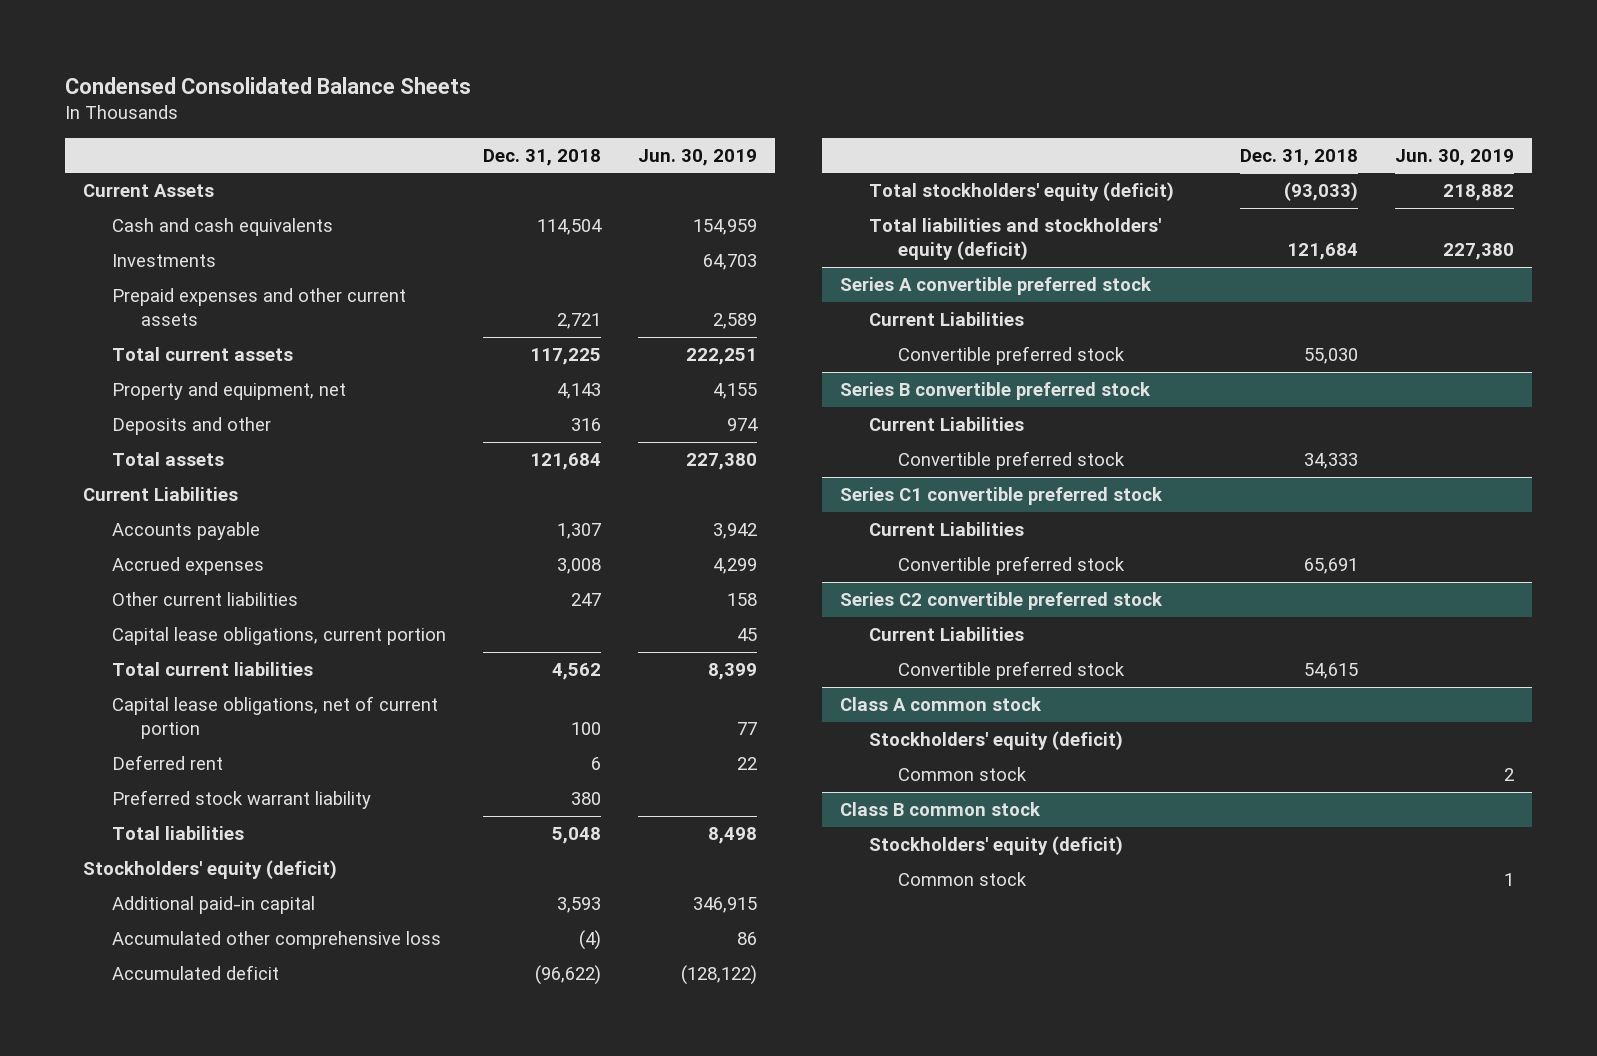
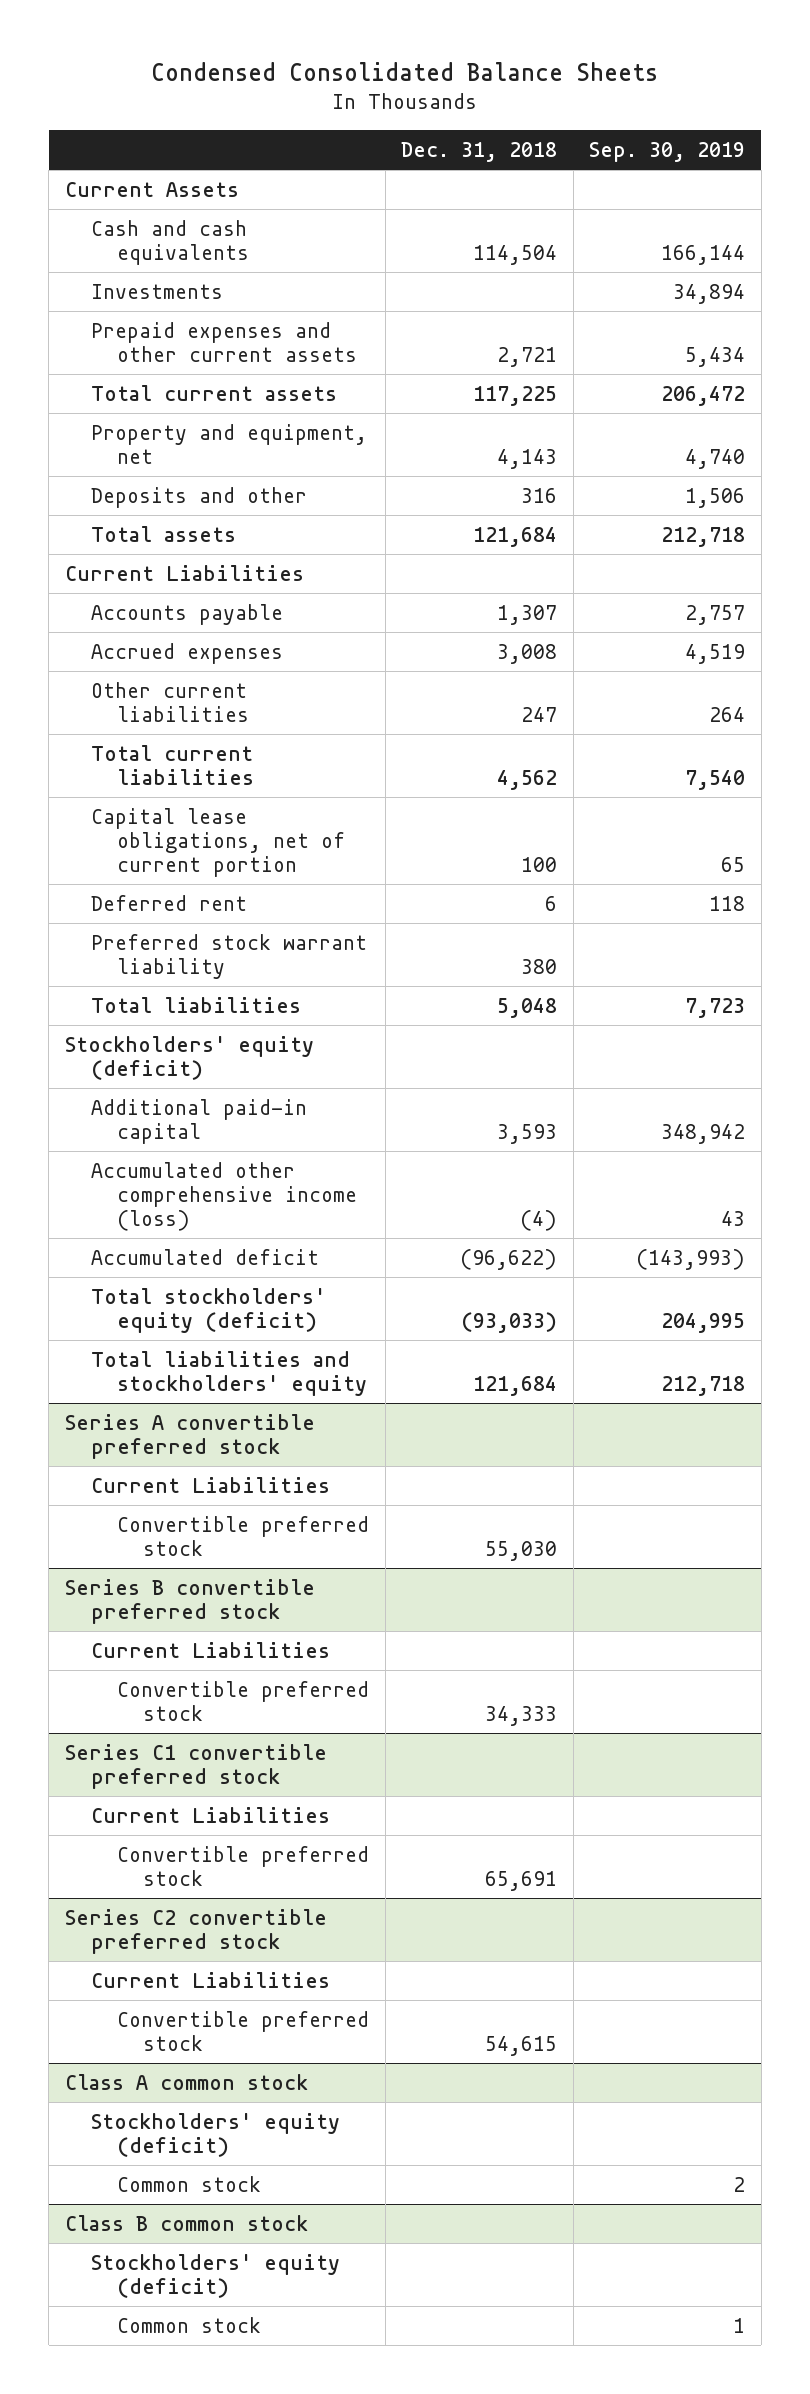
[637,148,757,166] Jun. 30, 2019 -> none
none -> [589,142,746,163] Sep. 30, 2019
[111,627,446,646] Capital lease obligations, current portion -> none
[111,931,441,950] Accumulated other comprehensive loss -> [90,1161,357,1232] Accumulated other comprehensive income (loss)
[869,218,1162,261] Total liabilities and stockholders' equity (deficit) -> [90,1350,367,1396] Total liabilities and stockholders' equity

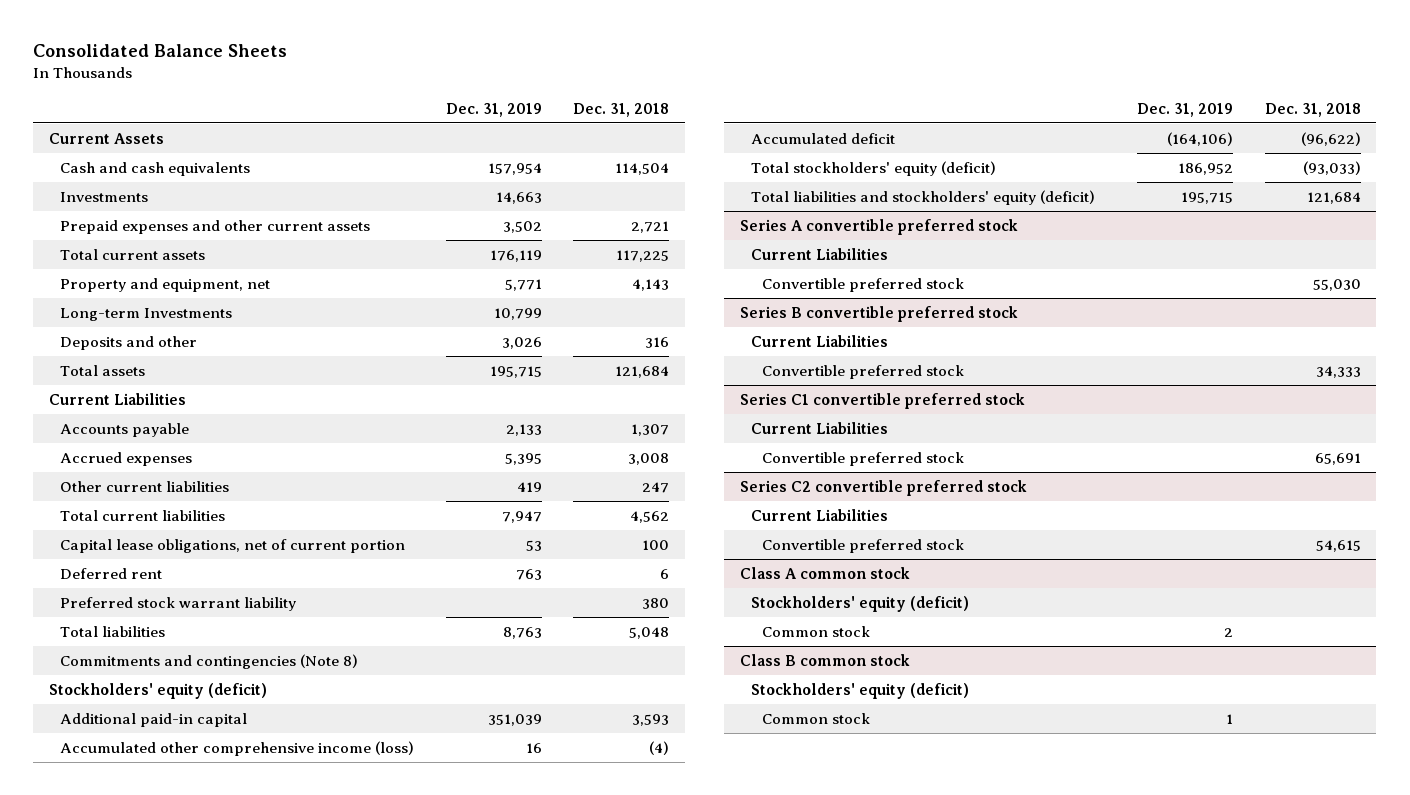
[151,62,659,82] Condensed Consolidated Balance Sheets -> [33,44,288,58] Consolidated Balance Sheets
[589,142,746,163] Sep. 30, 2019 -> none
none -> [445,102,542,117] Dec. 31, 2019
none -> [59,307,232,321] Long-term Investments
none -> [59,653,358,669] Commitments and contingencies (Note 8)
[90,1350,367,1396] Total liabilities and stockholders' equity -> [751,189,1096,205] Total liabilities and stockholders' equity (deficit)

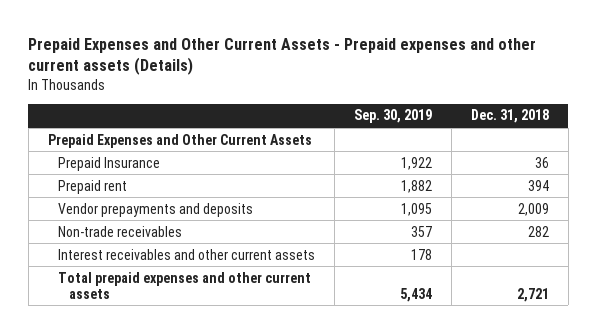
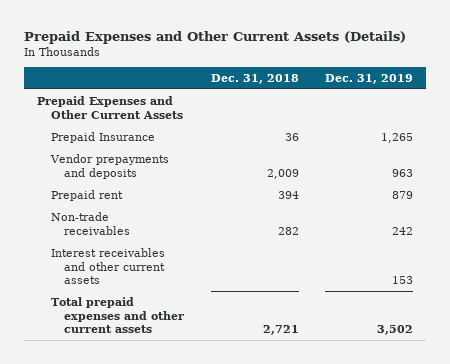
[28,37,537,76] Prepaid Expenses and Other Current Assets - Prepaid expenses and other current assets (Details) -> [23,30,406,44] Prepaid Expenses and Other Current Assets (Details)
[354,109,433,124] Sep. 30, 2019 -> none
none -> [325,73,414,84] Dec. 31, 2019
[58,179,128,194] Prepaid rent -> [50,190,123,202] Prepaid rent

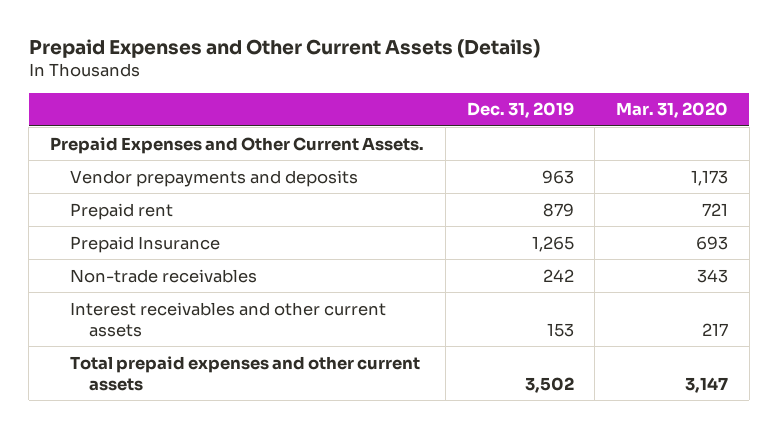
[210,73,299,84] Dec. 31, 2018 -> none
none -> [616,102,729,119] Mar. 31, 2020
[37,96,183,119] Prepaid Expenses and Other Current Assets -> [50,136,425,154] Prepaid Expenses and Other Current Assets.
[50,132,155,144] Prepaid Insurance -> [69,235,220,253] Prepaid Insurance

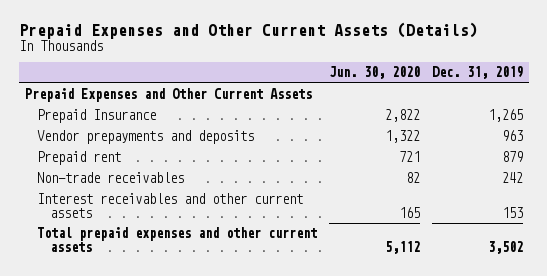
[616,102,729,119] Mar. 31, 2020 -> none
none -> [328,66,420,80] Jun. 30, 2020
[50,136,425,154] Prepaid Expenses and Other Current Assets. -> [24,88,312,103] Prepaid Expenses and Other Current Assets
[69,235,220,253] Prepaid Insurance -> [37,109,157,124] Prepaid Insurance

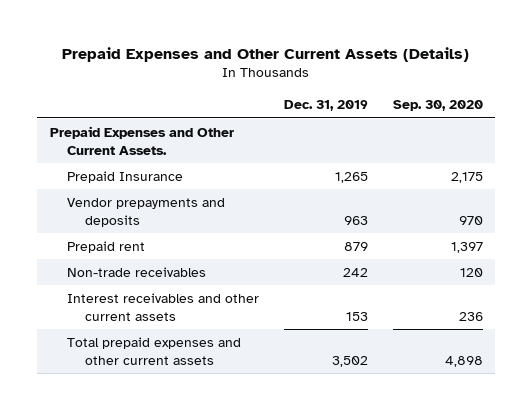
[328,66,420,80] Jun. 30, 2020 -> none
none -> [392,100,483,112] Sep. 30, 2020
[24,88,312,103] Prepaid Expenses and Other Current Assets -> [49,125,234,155] Prepaid Expenses and Other Current Assets.

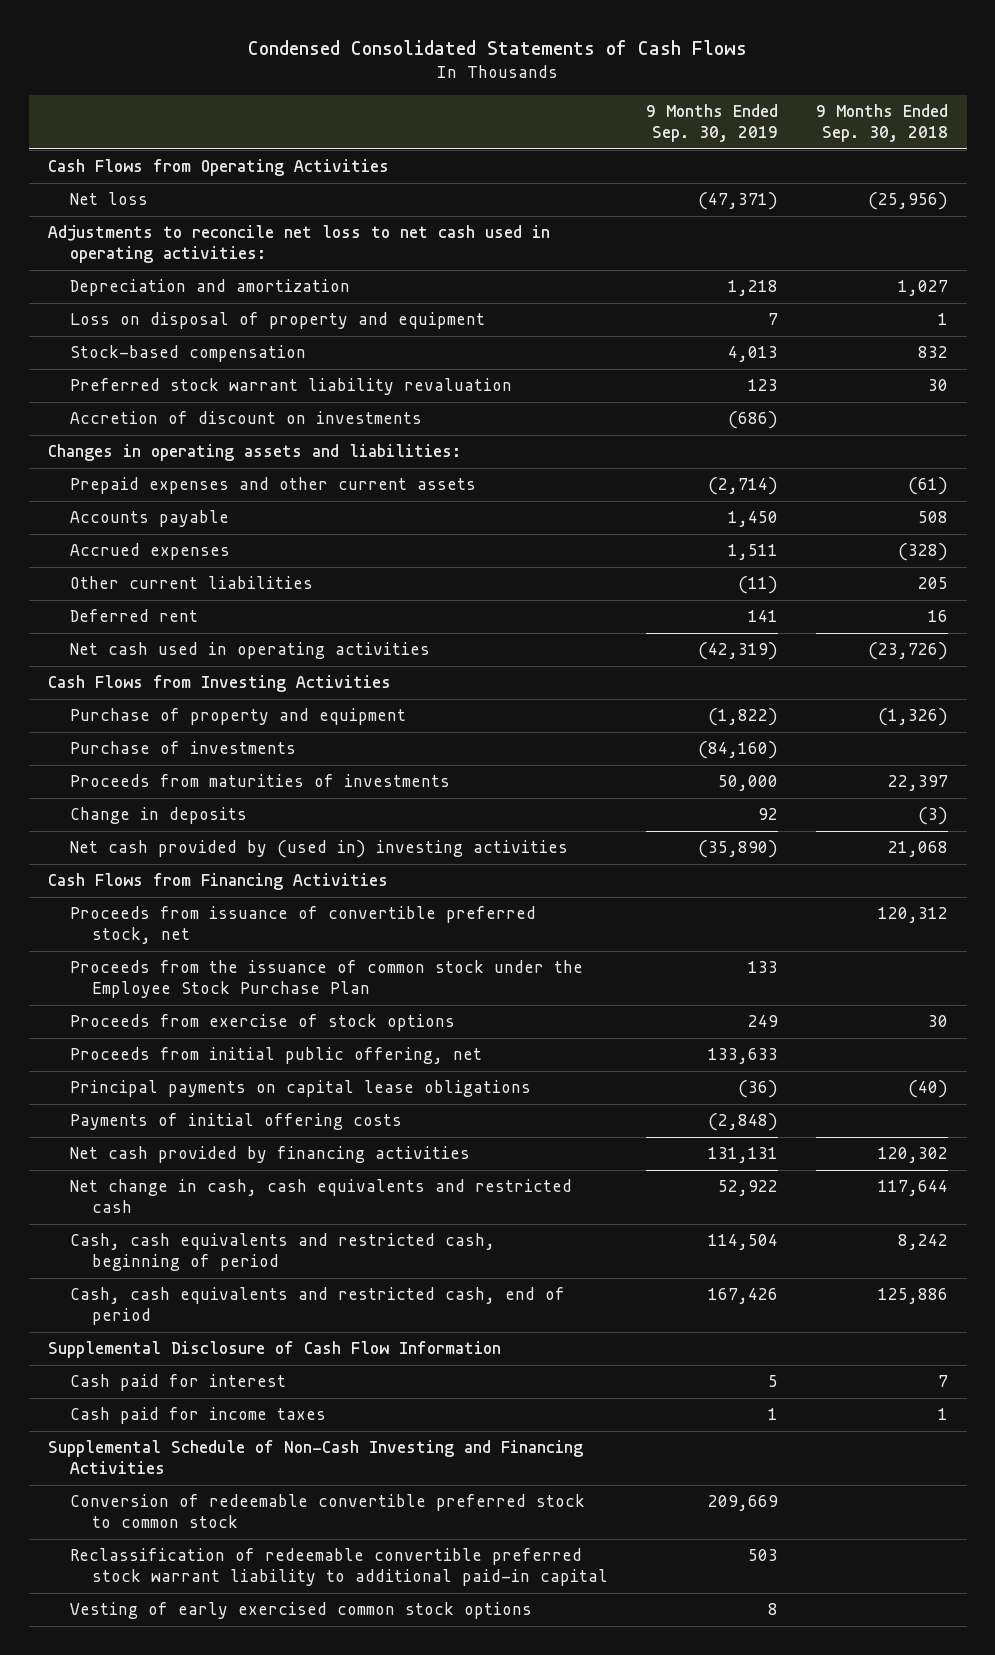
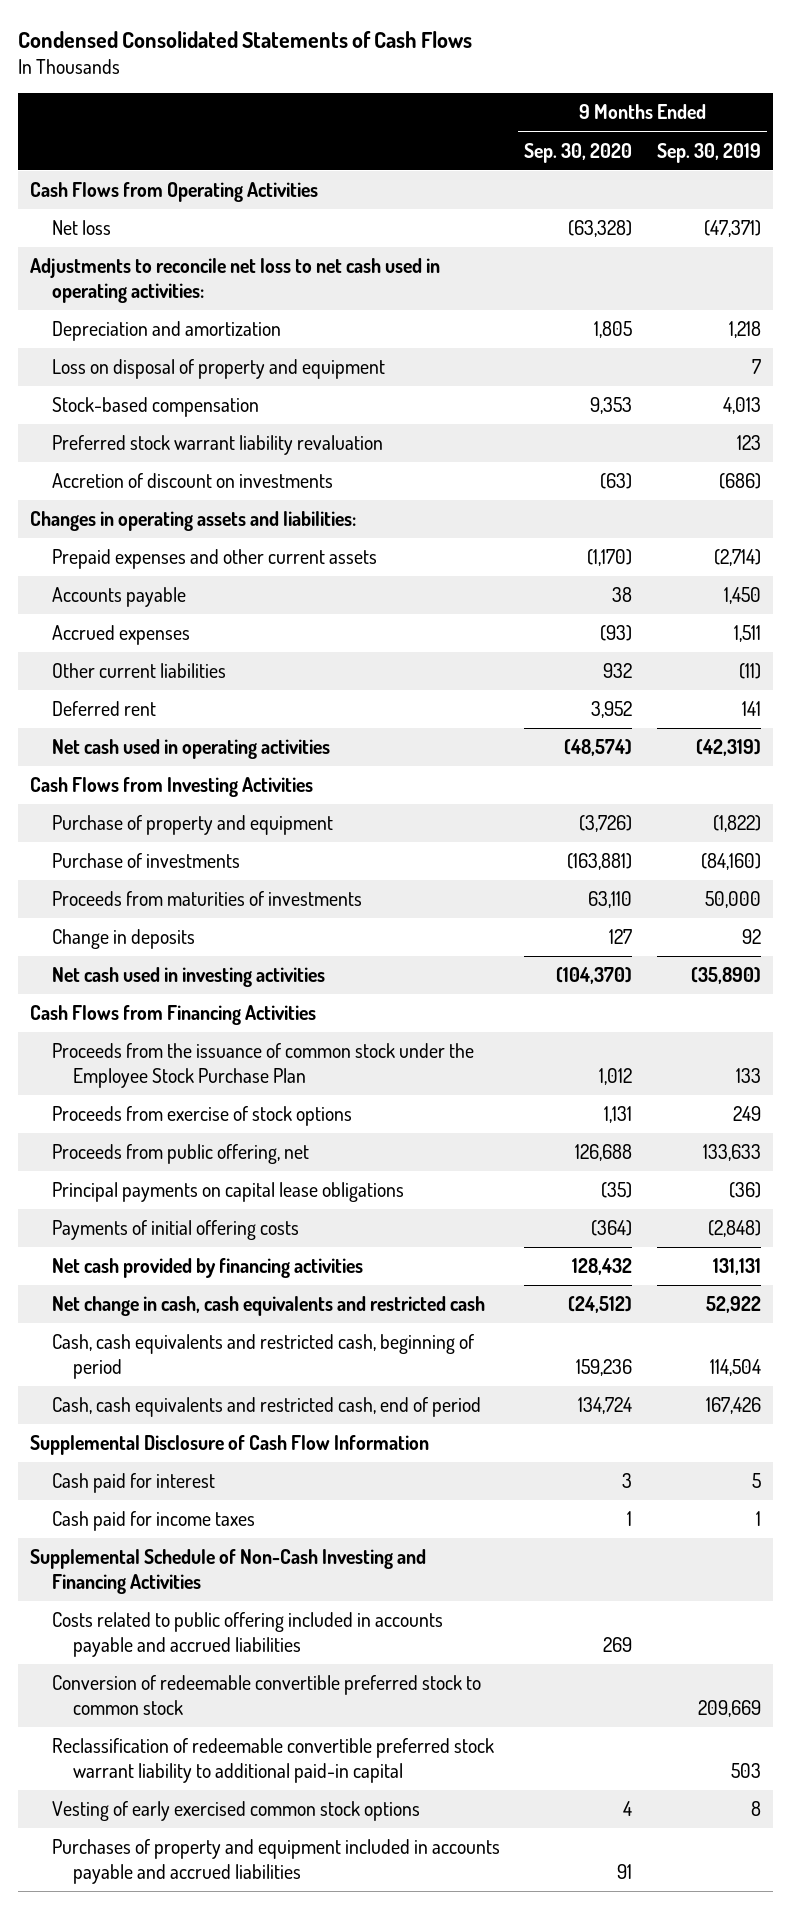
[815,103,948,143] 9 Months Ended Sep. 30, 2018 -> none
none -> [524,142,633,163] Sep. 30, 2020
[69,840,568,859] Net cash provided by (used in) investing activities -> [51,967,325,988] Net cash used in investing activities
[69,906,536,945] Proceeds from issuance of convertible preferred stock, net -> none
[69,1047,482,1065] Proceeds from initial public offering, net -> [51,1144,309,1165] Proceeds from public offering, net
none -> [51,1612,443,1657] Costs related to public offering included in accounts payable and accrued liabilities
none -> [51,1839,500,1884] Purchases of property and equipment included in accounts payable and accrued liabilities

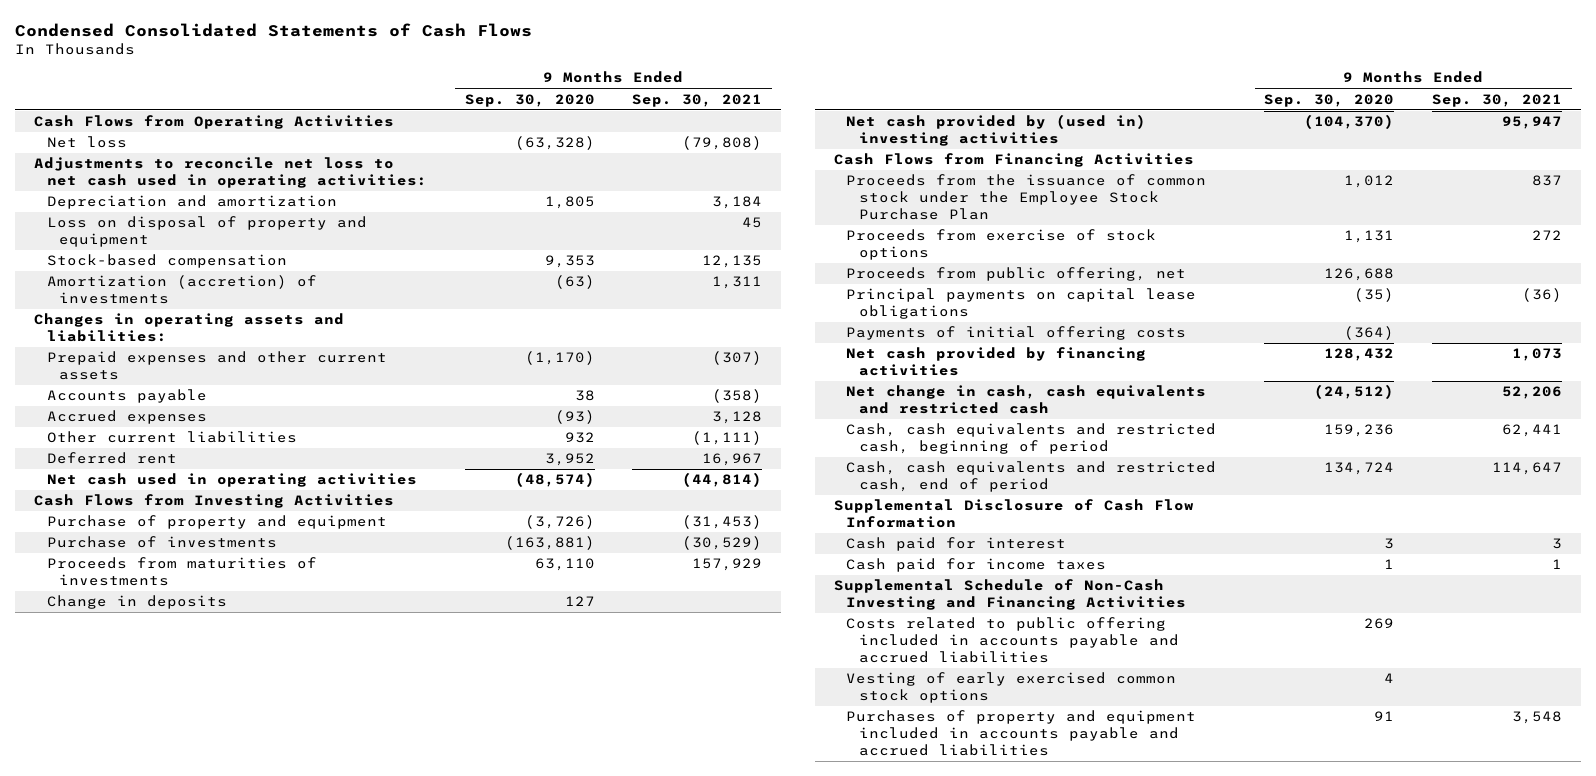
[656,142,761,163] Sep. 30, 2019 -> none
none -> [632,93,763,107] Sep. 30, 2021
[51,435,383,456] Preferred stock warrant liability revaluation -> none
[51,473,333,489] Accretion of discount on investments -> [46,275,317,305] Amortization (accretion) of investments
[51,967,325,988] Net cash used in investing activities -> [846,114,1147,147] Net cash provided by (used in) investing activities
[51,1675,481,1715] Conversion of redeemable convertible preferred stock to common stock -> none
[51,1738,494,1783] Reclassification of redeemable convertible preferred stock warrant liability to additional paid-in capital -> none

